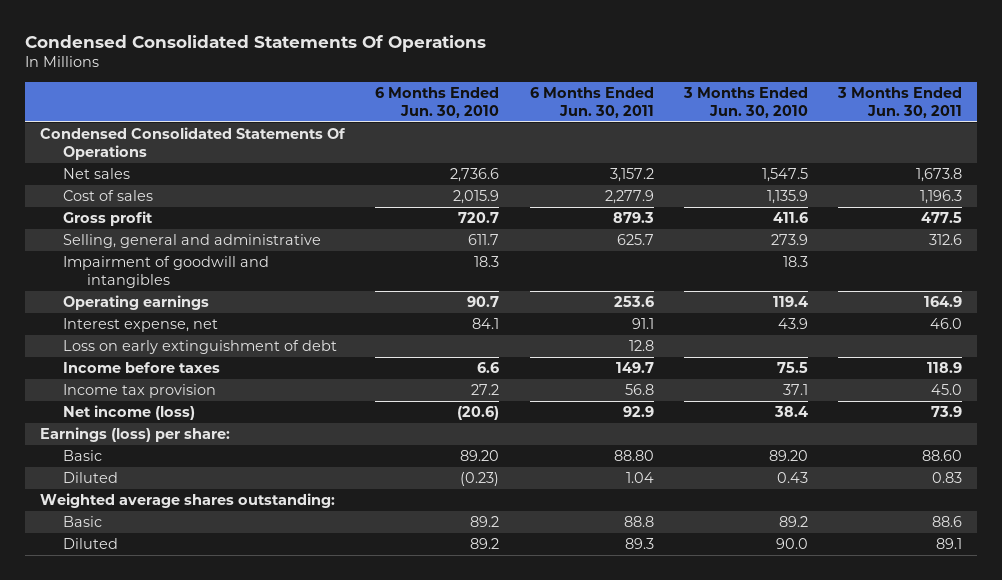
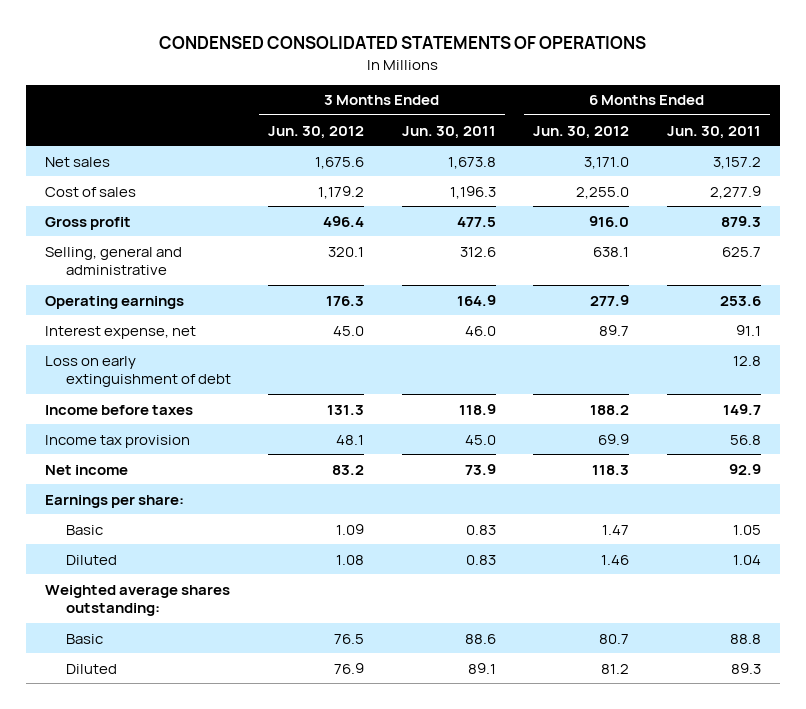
[25,34,487,52] Condensed Consolidated Statements Of Operations -> [158,36,646,50] CONDENSED CONSOLIDATED STATEMENTS OF OPERATIONS
[375,87,500,118] 6 Months Ended Jun. 30, 2010 -> none
[682,87,808,118] 3 Months Ended Jun. 30, 2010 -> none
none -> [268,125,365,139] Jun. 30, 2012
none -> [533,125,630,139] Jun. 30, 2012
[40,127,347,160] Condensed Consolidated Statements Of Operations -> none
[63,256,270,288] Impairment of goodwill and intangibles -> none
[63,405,196,421] Net income (loss) -> [44,464,128,475] Net income
[40,427,231,443] Earnings (loss) per share: -> [44,494,184,508] Earnings per share:
[613,450,654,462] 88.80 -> [732,524,761,535] 1.05
[922,450,963,462] 88.60 -> [465,524,496,535] 0.83

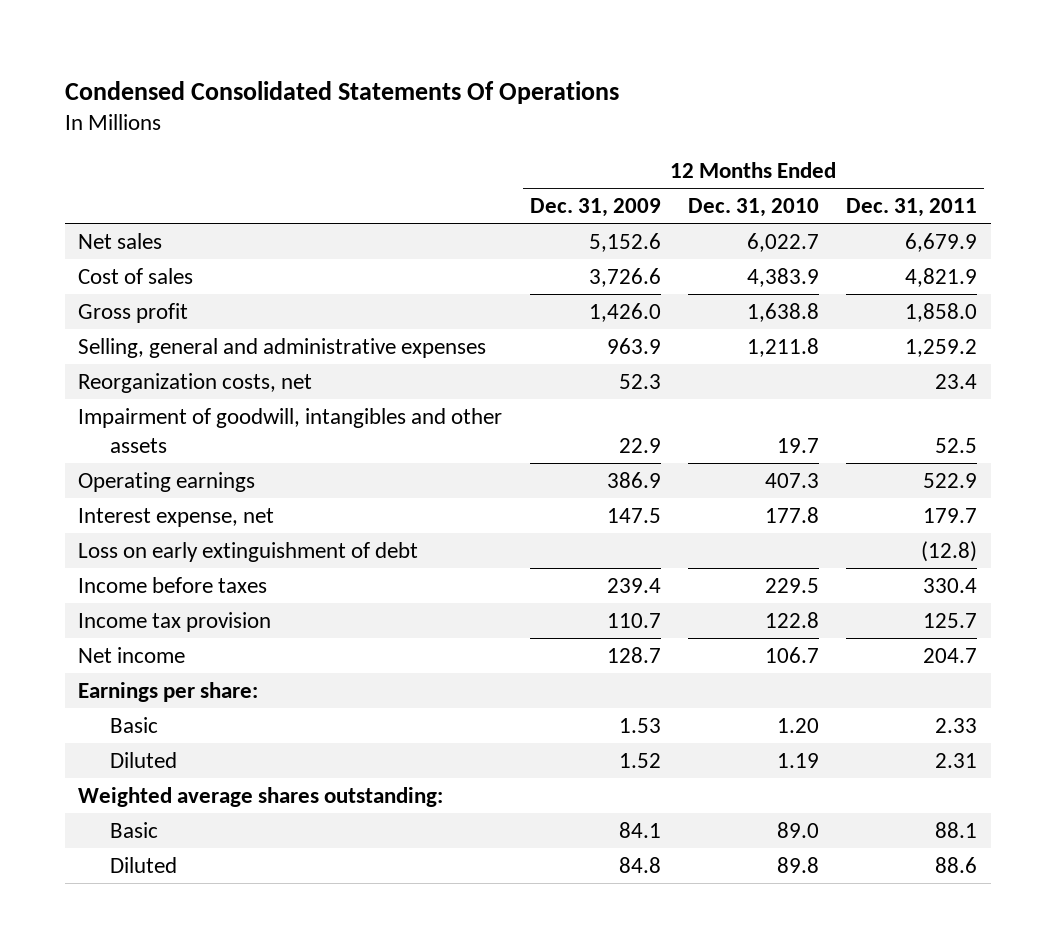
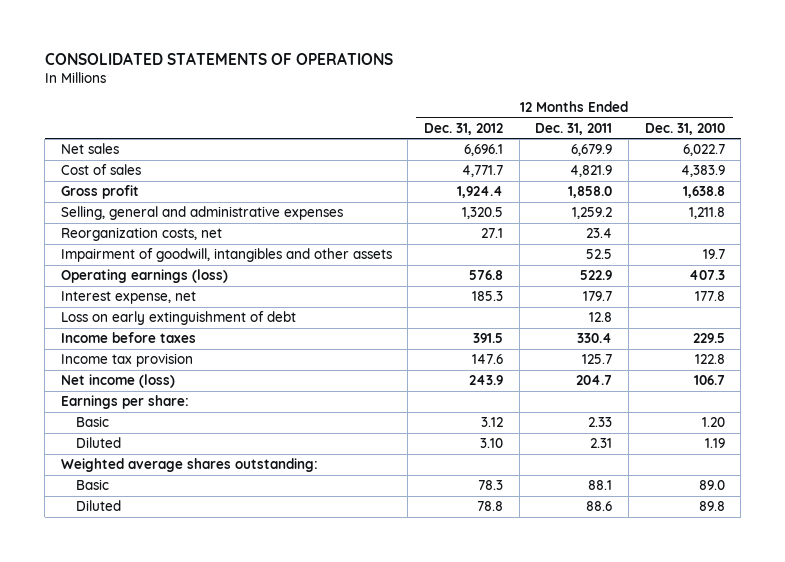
[64,80,619,104] Condensed Consolidated Statements Of Operations -> [44,52,393,66] CONSOLIDATED STATEMENTS OF OPERATIONS
[529,197,661,217] Dec. 31, 2009 -> none
none -> [423,122,503,135] Dec. 31, 2012
[78,471,256,492] Operating earnings -> [60,269,228,284] Operating earnings (loss)
[920,540,977,562] (12.8) -> [589,312,613,323] 12.8
[78,646,186,663] Net income -> [60,374,175,389] Net income (loss)

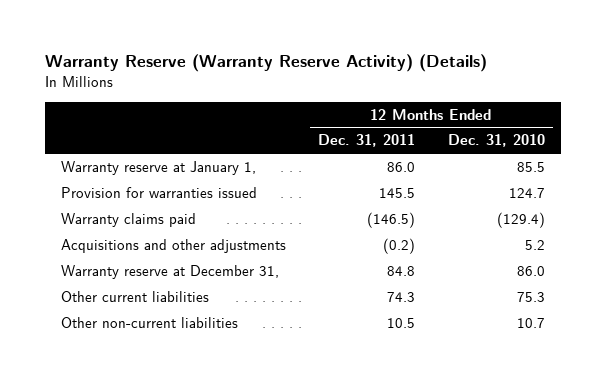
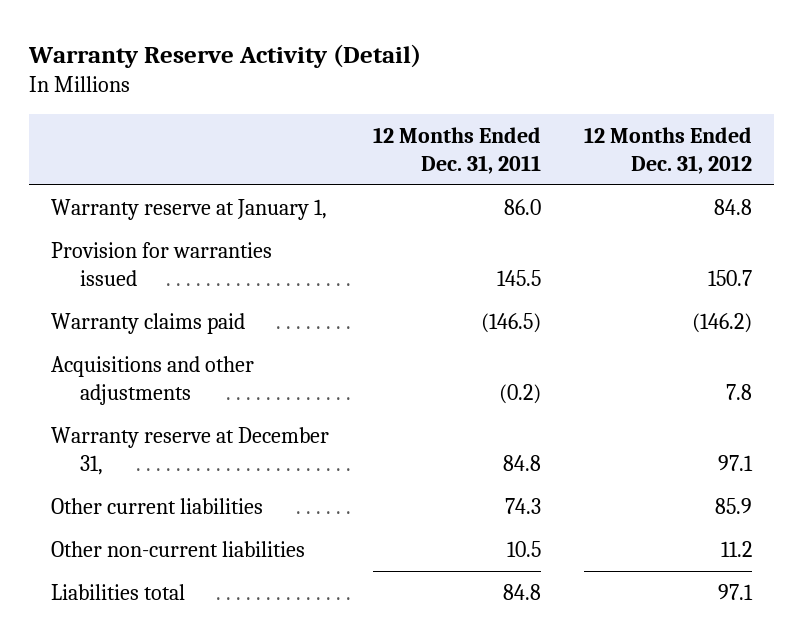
[44,54,487,73] Warranty Reserve (Warranty Reserve Activity) (Details) -> [27,43,421,68] Warranty Reserve Activity (Detail)
[447,134,545,148] Dec. 31, 2010 -> none
none -> [584,126,753,174] 12 Months Ended Dec. 31, 2012
none -> [50,583,185,600] Liabilities total

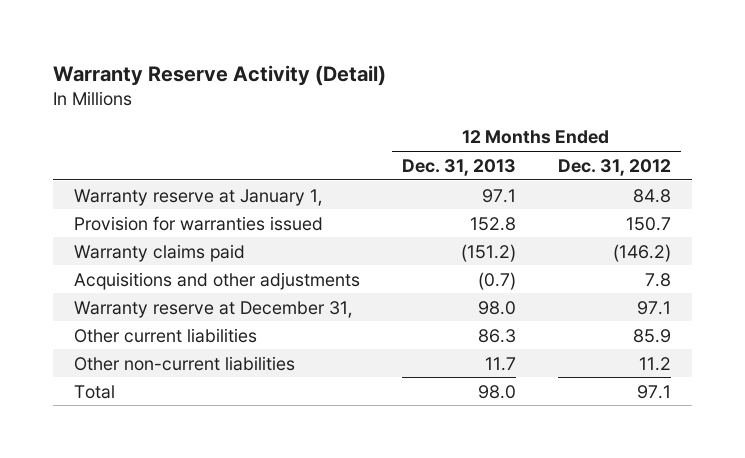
[372,126,541,174] 12 Months Ended Dec. 31, 2011 -> none
none -> [402,158,517,176] Dec. 31, 2013
[50,583,185,600] Liabilities total -> [74,384,116,399] Total

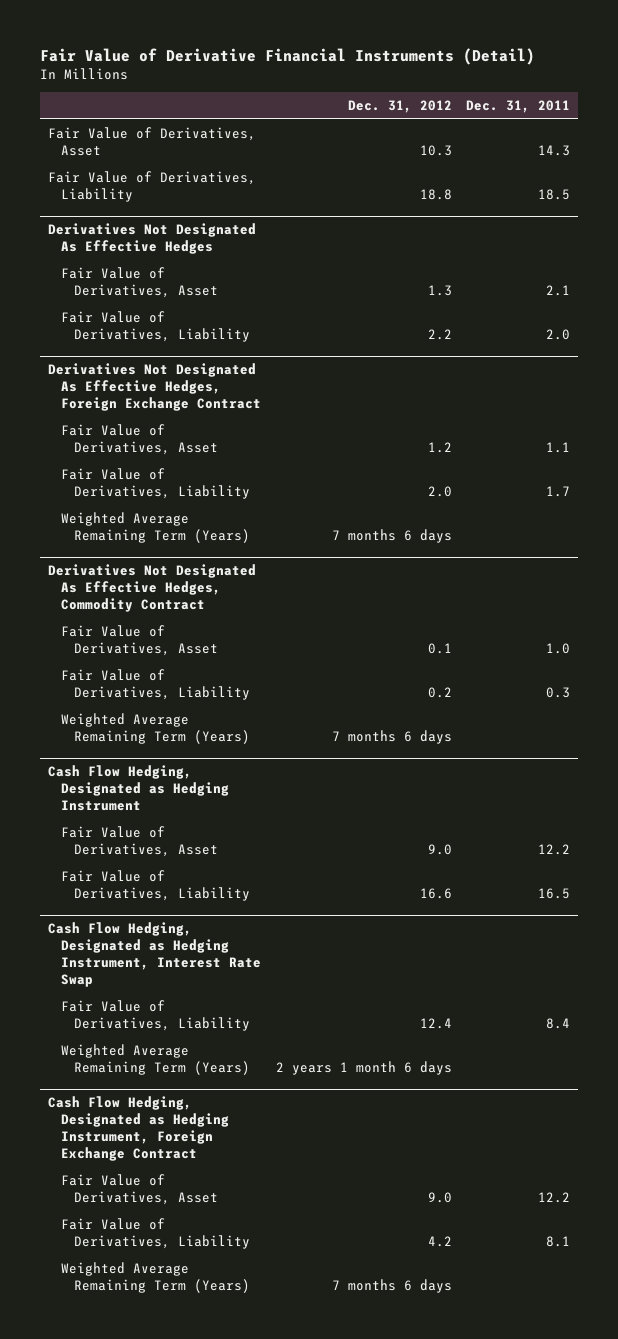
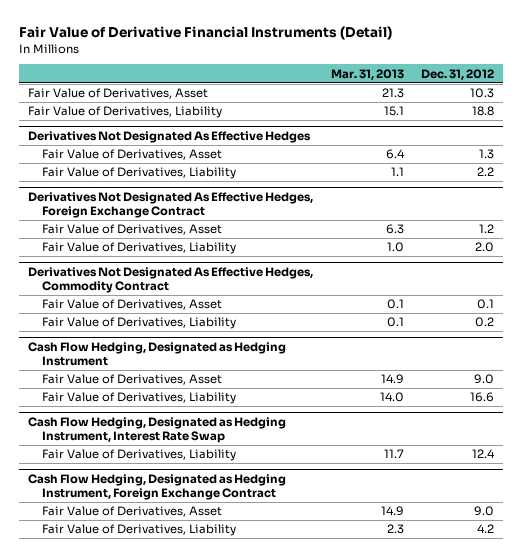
[466,99,571,113] Dec. 31, 2011 -> none
none -> [330,68,404,80] Mar. 31, 2013
[60,512,251,543] Weighted Average Remaining Term (Years) -> none
[60,713,251,744] Weighted Average Remaining Term (Years) -> none
[60,1044,251,1075] Weighted Average Remaining Term (Years) -> none
[60,1262,251,1293] Weighted Average Remaining Term (Years) -> none

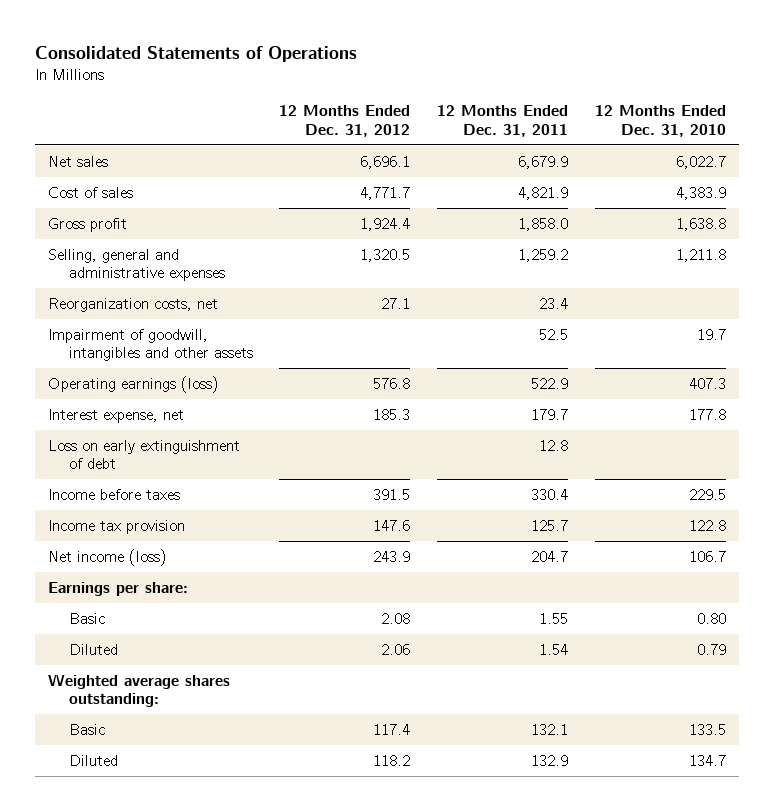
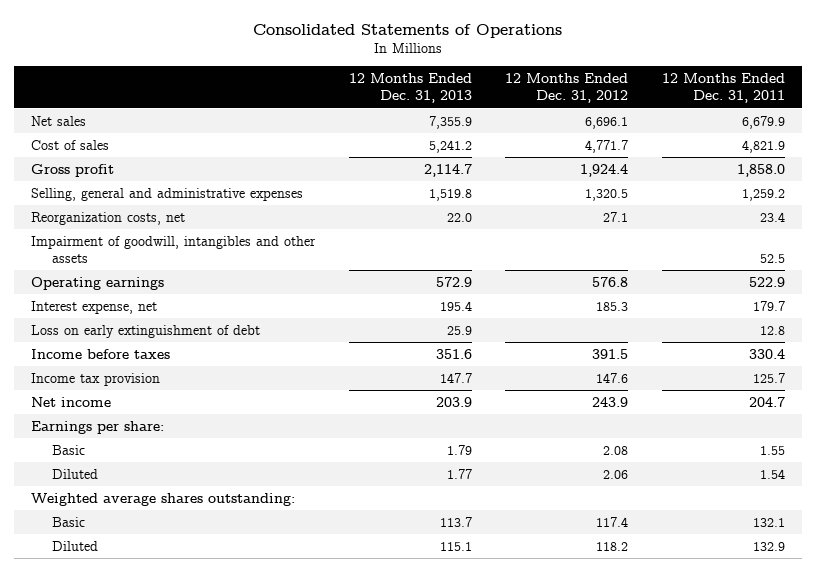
[594,105,726,137] 12 Months Ended Dec. 31, 2010 -> none
none -> [348,73,472,104] 12 Months Ended Dec. 31, 2013
[48,375,220,393] Operating earnings (loss) -> [30,276,164,290] Operating earnings
[48,548,168,566] Net income (loss) -> [30,396,111,407] Net income

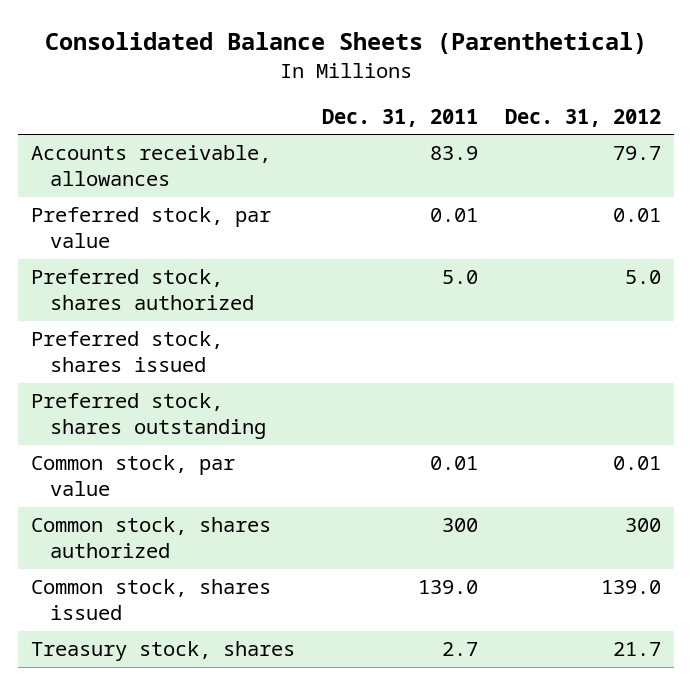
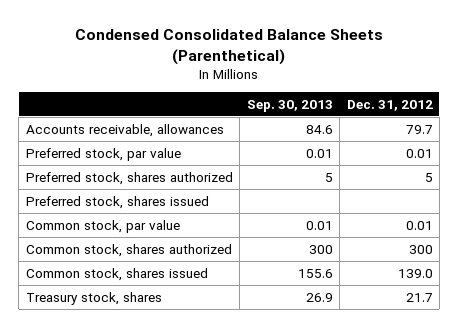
[45,32,648,55] Consolidated Balance Sheets (Parenthetical) -> [75,28,384,65] Condensed Consolidated Balance Sheets (Parenthetical)
[322,108,479,127] Dec. 31, 2011 -> none
none -> [246,99,333,112] Sep. 30, 2013
[624,270,661,285] 5.0 -> [424,172,433,182] 5
[31,393,266,440] Preferred stock, shares outstanding -> none

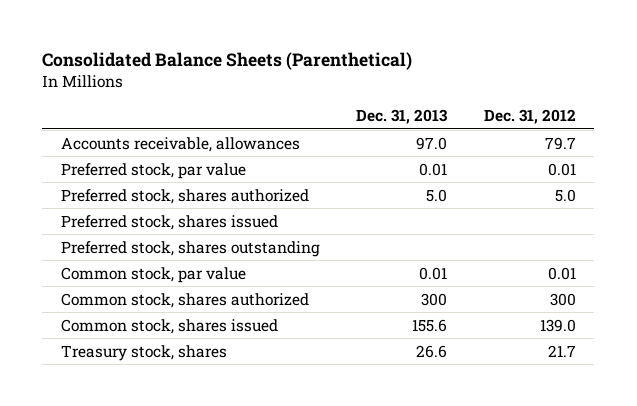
[75,28,384,65] Condensed Consolidated Balance Sheets (Parenthetical) -> [42,52,413,71] Consolidated Balance Sheets (Parenthetical)
[246,99,333,112] Sep. 30, 2013 -> none
none -> [356,109,449,125] Dec. 31, 2013
[424,172,433,182] 5 -> [555,188,577,202] 5.0
none -> [60,240,320,257] Preferred stock, shares outstanding

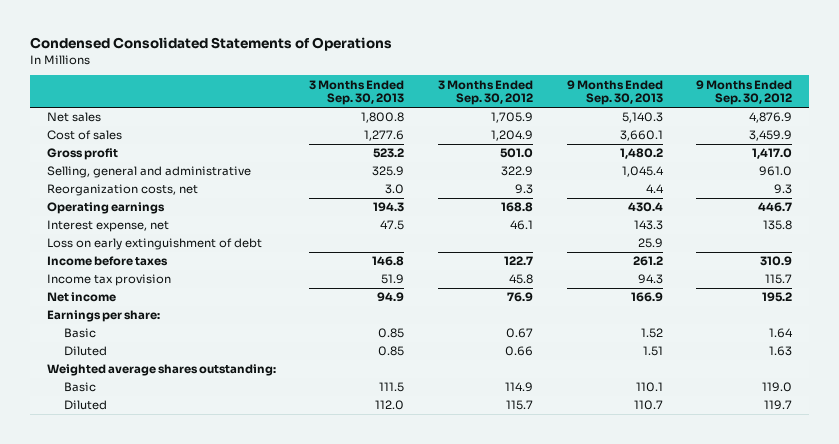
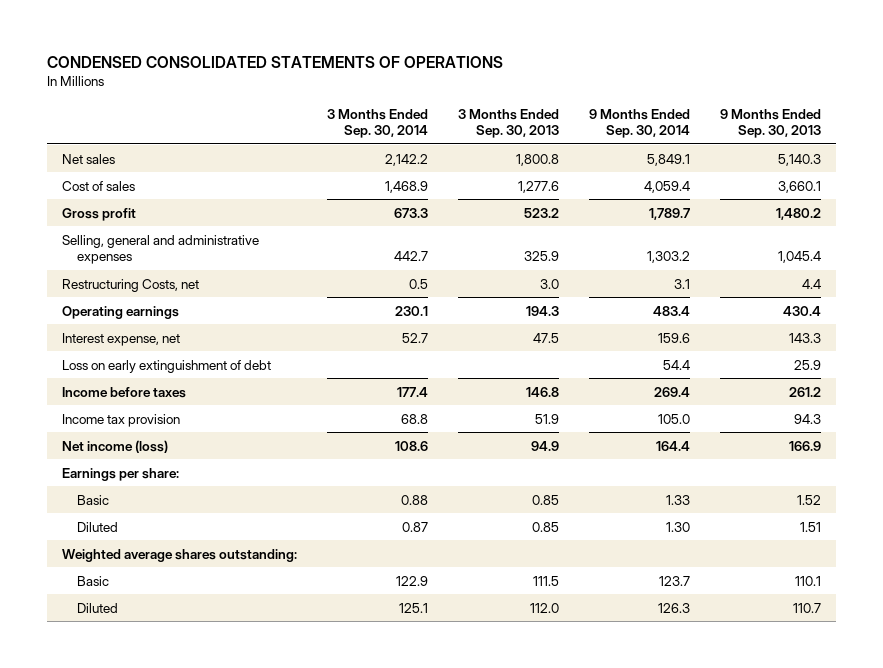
[29,36,392,51] Condensed Consolidated Statements of Operations -> [46,55,503,68] CONDENSED CONSOLIDATED STATEMENTS OF OPERATIONS
[437,79,533,106] 3 Months Ended Sep. 30, 2012 -> none
[696,79,793,106] 9 Months Ended Sep. 30, 2012 -> none
none -> [326,108,428,139] 3 Months Ended Sep. 30, 2014
none -> [589,108,691,139] 9 Months Ended Sep. 30, 2014
[46,166,251,179] Selling, general and administrative -> [61,234,259,265] Selling, general and administrative expenses
[46,184,198,197] Reorganization costs, net -> [61,278,199,292] Restructuring Costs, net
[46,292,116,303] Net income -> [61,439,168,453] Net income (loss)

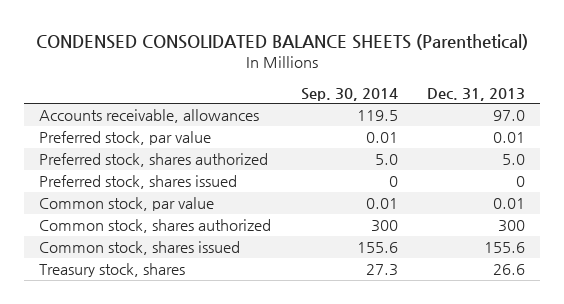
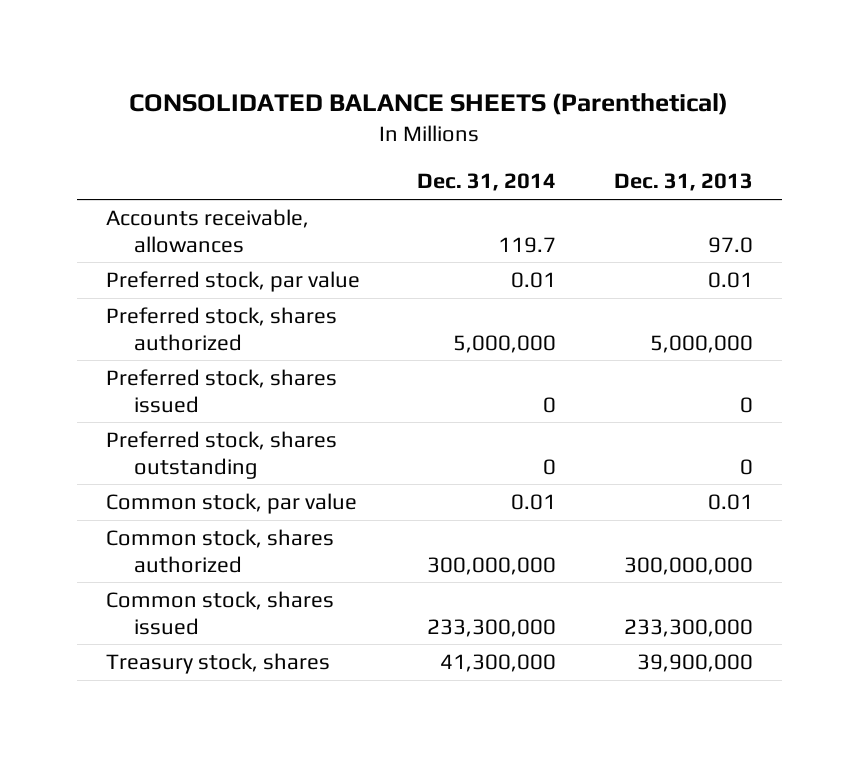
[36,34,529,51] CONDENSED CONSOLIDATED BALANCE SHEETS (Parenthetical) -> [129,93,729,116] CONSOLIDATED BALANCE SHEETS (Parenthetical)
[300,87,398,101] Sep. 30, 2014 -> none
none -> [417,173,557,192] Dec. 31, 2014
[502,154,526,166] 5.0 -> [649,334,753,353] 5,000,000
none -> [105,430,337,479] Preferred stock, shares outstanding
[498,220,526,233] 300 -> [623,556,753,575] 300,000,000
[484,242,526,254] 155.6 -> [623,618,753,637] 233,300,000
[493,264,526,276] 26.6 -> [636,653,753,672] 39,900,000

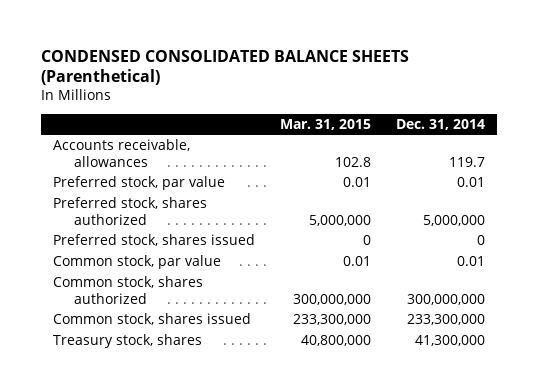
[129,93,729,116] CONSOLIDATED BALANCE SHEETS (Parenthetical) -> [40,49,409,86] CONDENSED CONSOLIDATED BALANCE SHEETS (Parenthetical)
[613,173,753,192] Dec. 31, 2013 -> none
none -> [279,118,371,130] Mar. 31, 2015
[105,430,337,479] Preferred stock, shares outstanding -> none

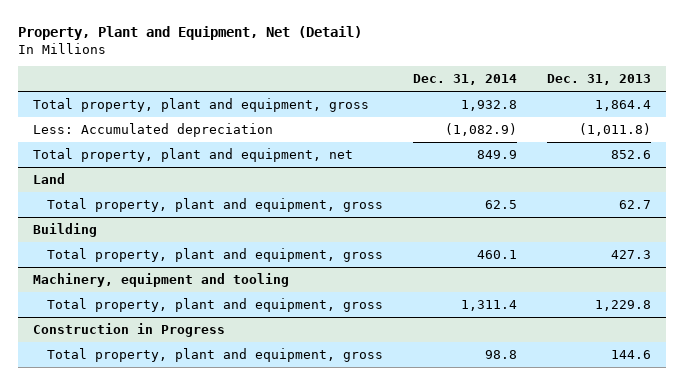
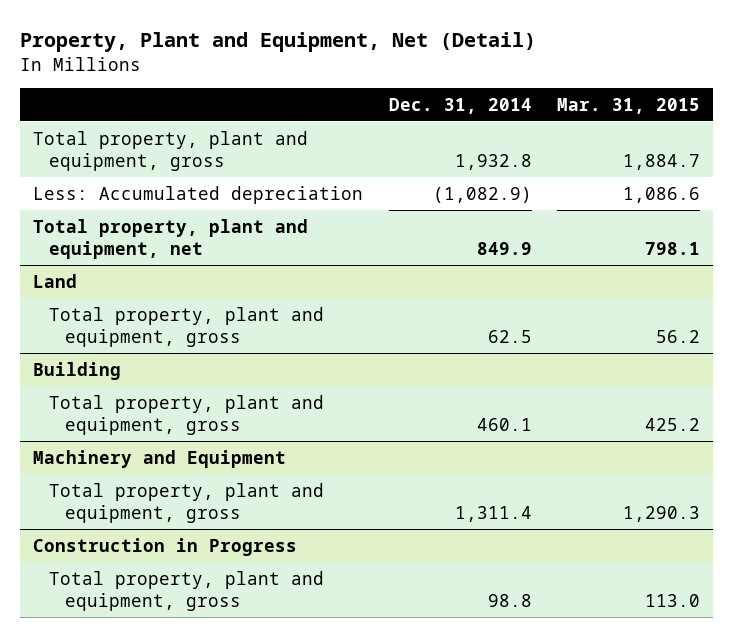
[547,74,652,86] Dec. 31, 2013 -> none
none -> [557,97,701,114] Mar. 31, 2015
[32,273,289,288] Machinery, equipment and tooling -> [32,449,286,468] Machinery and Equipment

